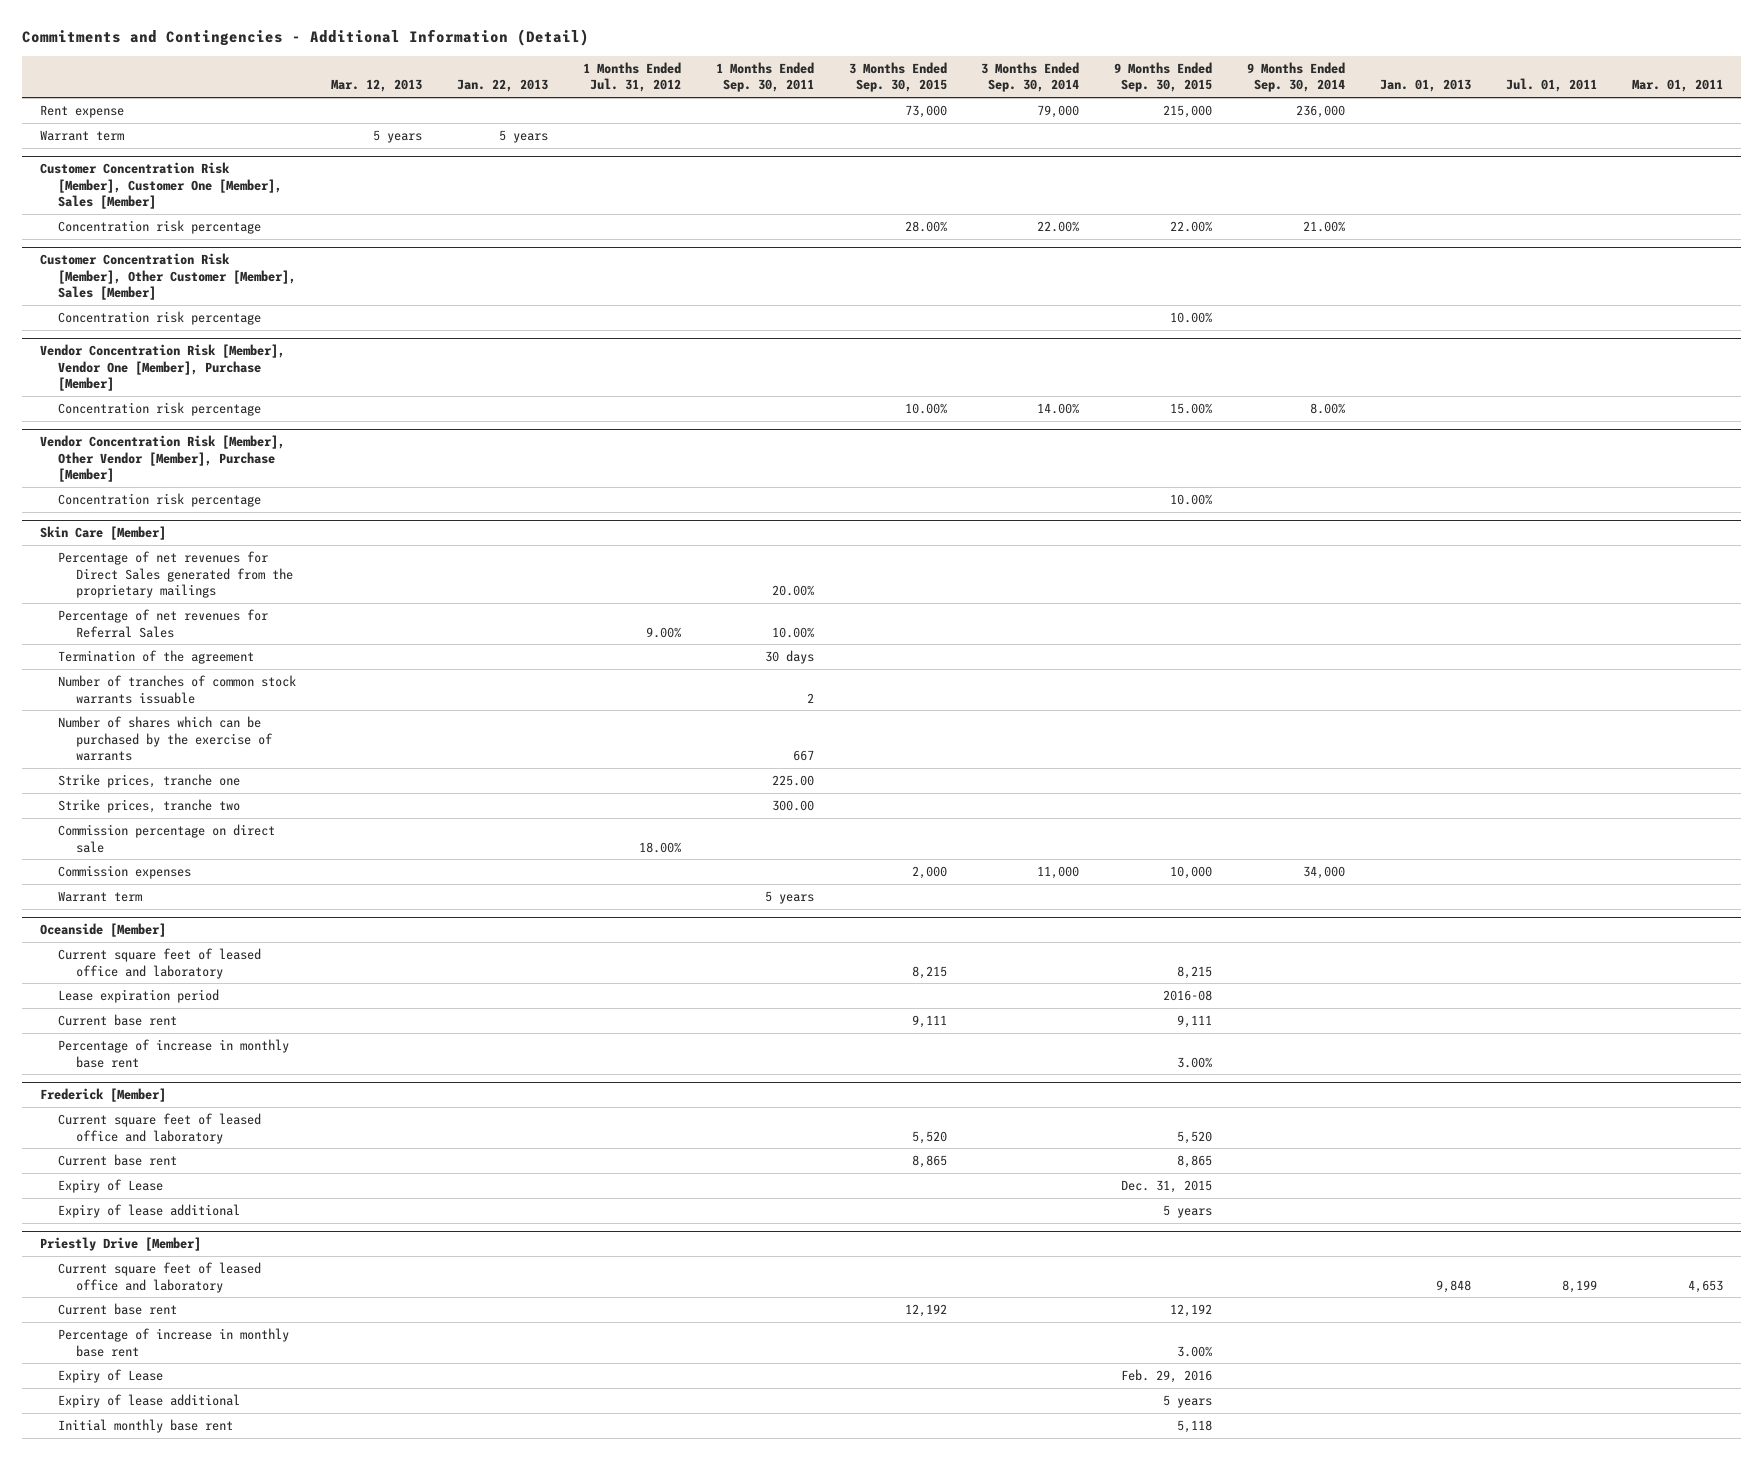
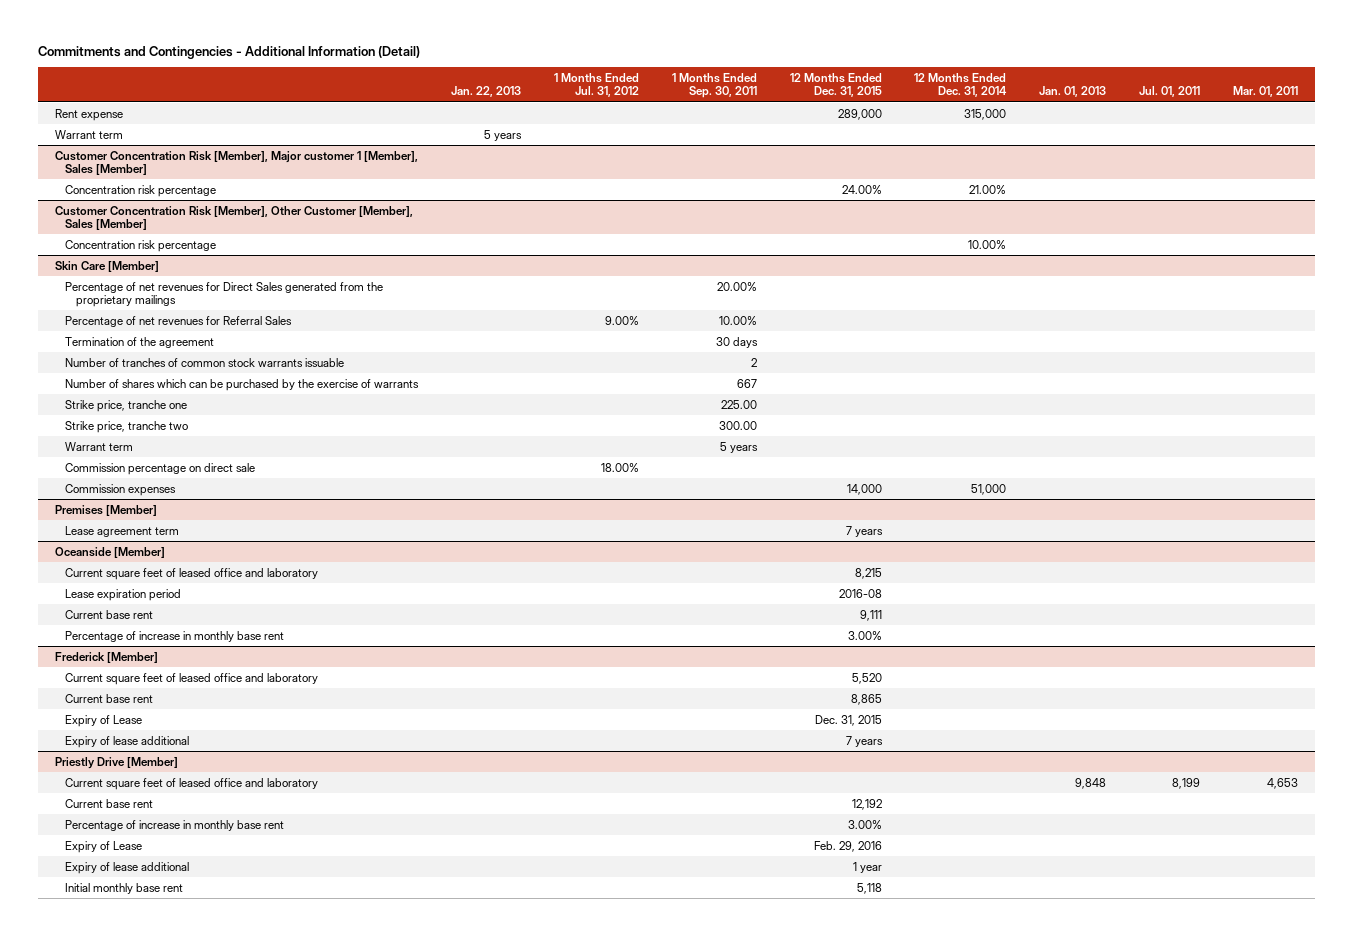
[330,79,422,93] Mar. 12, 2013 -> none
[848,61,947,93] 3 Months Ended Sep. 30, 2015 -> none
[981,61,1080,93] 3 Months Ended Sep. 30, 2014 -> none
[1114,61,1213,93] 9 Months Ended Sep. 30, 2015 -> none
[1247,61,1346,93] 9 Months Ended Sep. 30, 2014 -> none
none -> [789,73,882,98] 12 Months Ended Dec. 31, 2015
none -> [914,73,1008,98] 12 Months Ended Dec. 31, 2014
[39,162,282,210] Customer Concentration Risk [Member], Customer One [Member], Sales [Member] -> [54,150,418,175] Customer Concentration Risk [Member], Major customer 1 [Member], Sales [Member]
[39,344,285,392] Vendor Concentration Risk [Member], Vendor One [Member], Purchase [Member] -> none
[57,402,261,417] Concentration risk percentage -> none
[39,435,285,483] Vendor Concentration Risk [Member], Other Vendor [Member], Purchase [Member] -> none
[57,493,261,508] Concentration risk percentage -> none
[57,774,240,789] Strike prices, tranche one -> [65,399,188,412] Strike price, tranche one
[57,799,240,814] Strike prices, tranche two -> [65,420,189,433] Strike price, tranche two
[57,891,142,903] Warrant term -> [65,441,134,451] Warrant term
none -> [54,504,157,516] Premises [Member]
none -> [65,525,180,537] Lease agreement term

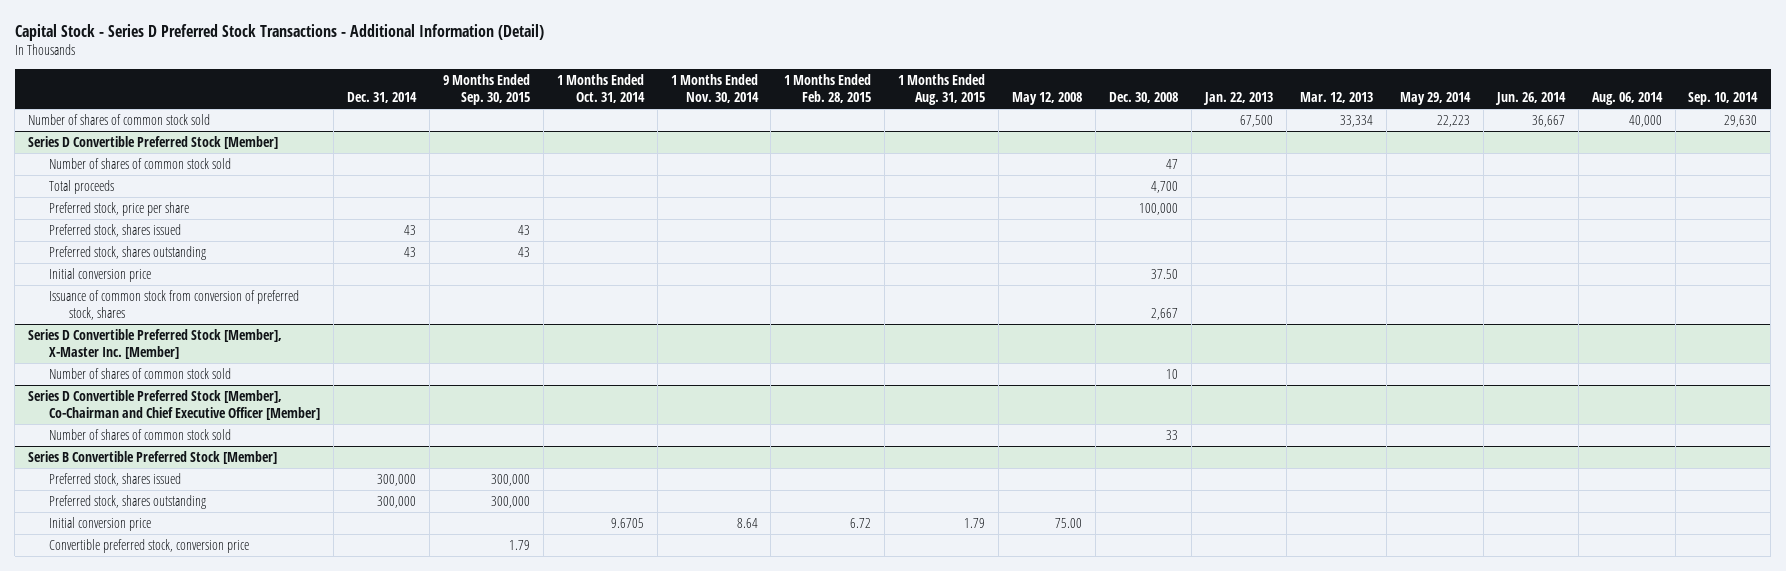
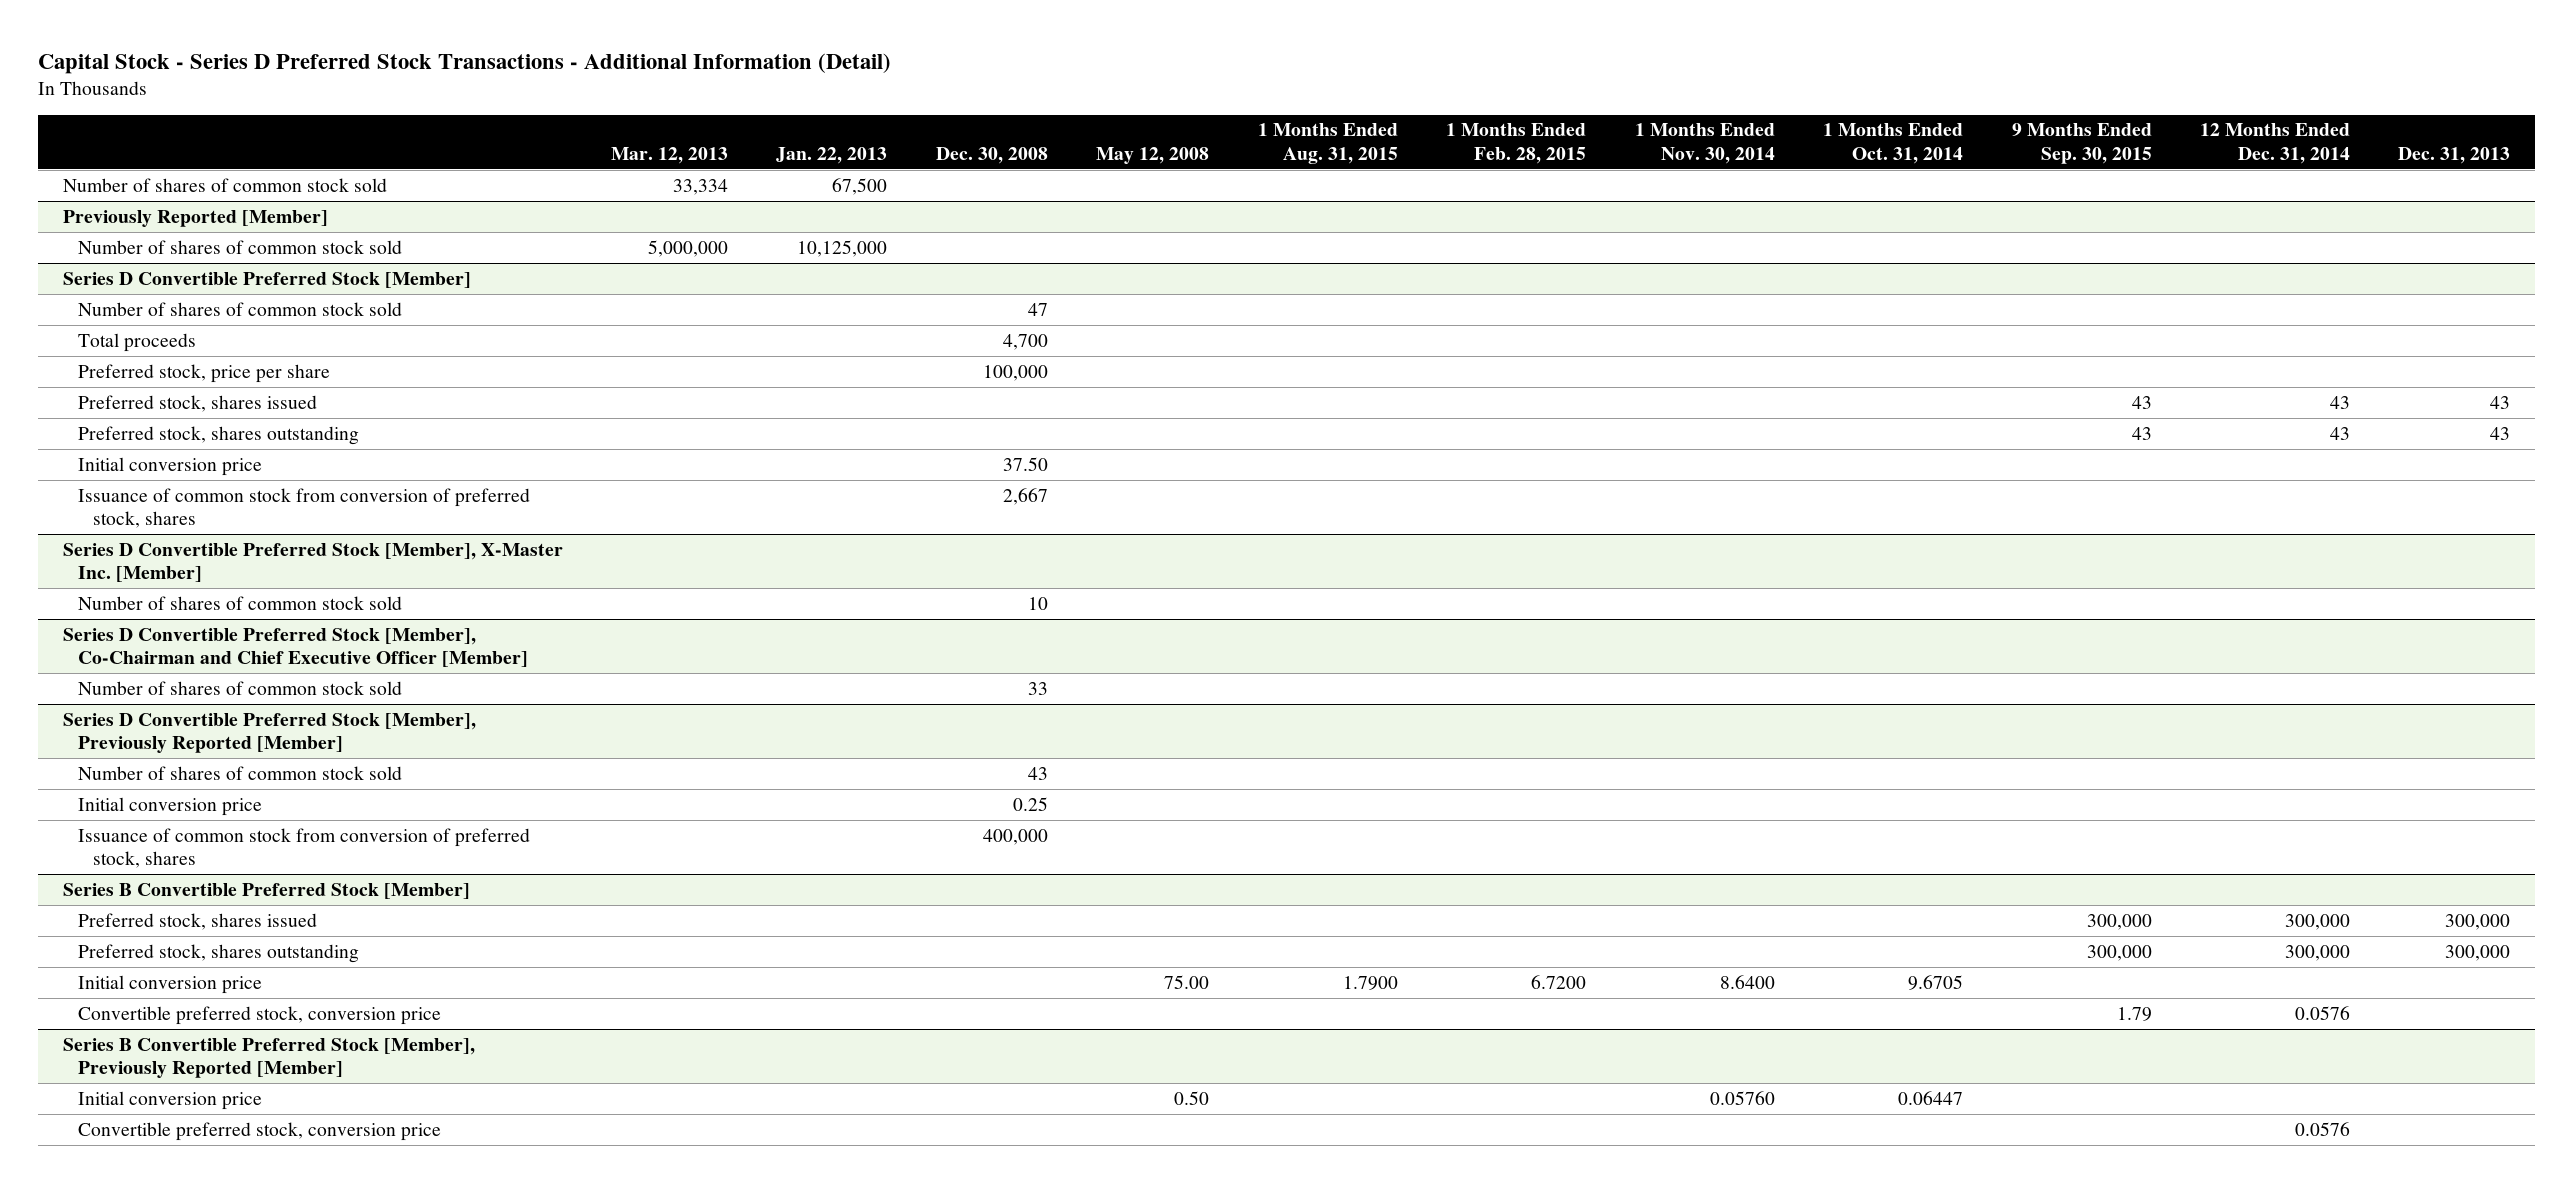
[346,92,417,104] Dec. 31, 2014 -> none
[1399,92,1471,106] May 29, 2014 -> none
[1494,92,1566,106] Jun. 26, 2014 -> none
[1591,92,1663,106] Aug. 06, 2014 -> none
[1688,92,1759,106] Sep. 10, 2014 -> none
none -> [2199,123,2350,164] 12 Months Ended Dec. 31, 2014
none -> [2398,146,2511,164] Dec. 31, 2013
none -> [62,209,328,227] Previously Reported [Member]
none -> [78,239,403,254] Number of shares of common stock sold
none -> [62,712,476,754] Series D Convertible Preferred Stock [Member], Previously Reported [Member]
none -> [78,765,403,780] Number of shares of common stock sold
none -> [78,796,263,816] Initial conversion price
none -> [78,827,531,869] Issuance of common stock from conversion of preferred stock, shares
[736,517,758,528] 8.64 -> [1719,974,1775,989] 8.6400
[850,517,872,528] 6.72 -> [1531,974,1587,989] 6.7200
[964,517,986,528] 1.79 -> [1342,975,1398,990] 1.7900
none -> [62,1037,475,1079] Series B Convertible Preferred Stock [Member], Previously Reported [Member]
none -> [78,1090,263,1110] Initial conversion price
none -> [78,1121,442,1141] Convertible preferred stock, conversion price

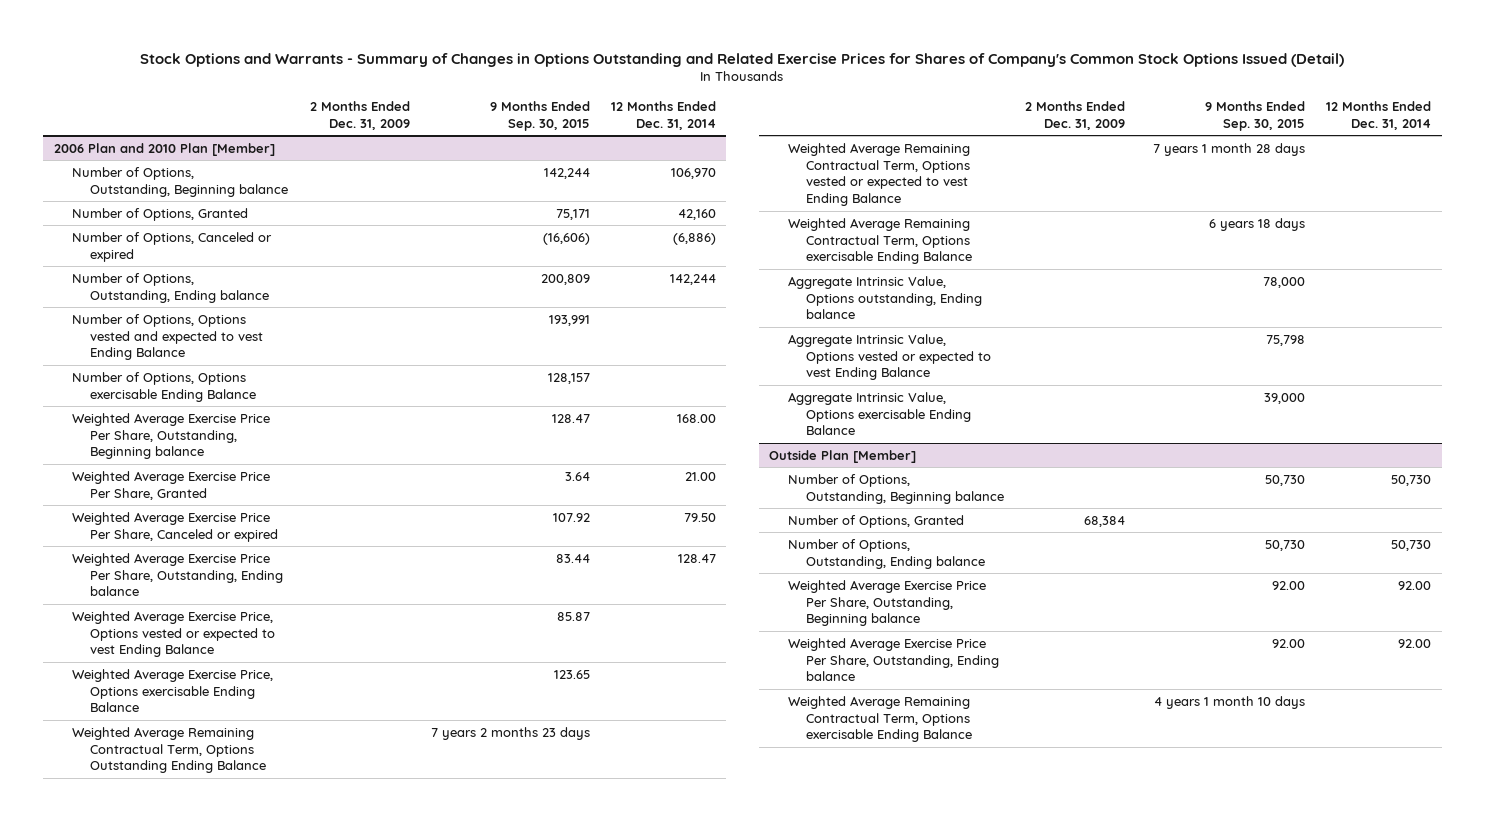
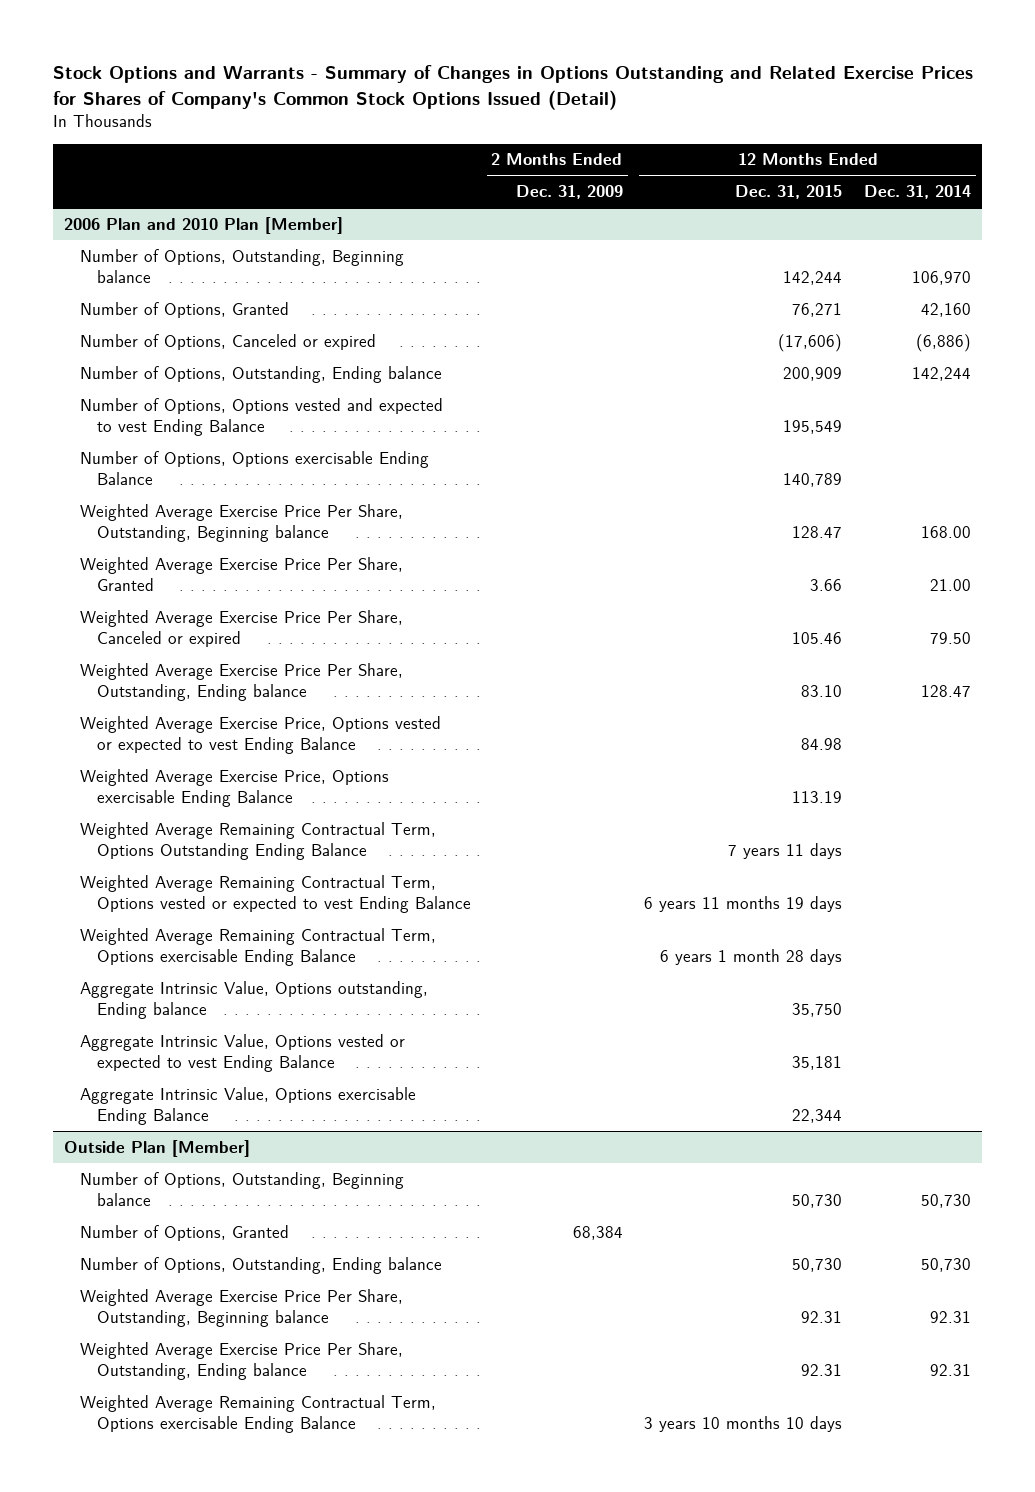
[489,101,590,131] 9 Months Ended Sep. 30, 2015 -> none
none -> [735,185,843,200] Dec. 31, 2015
[1397,580,1431,590] 92.00 -> [929,1310,971,1323] 92.31
[1397,638,1431,648] 92.00 -> [929,1363,971,1376] 92.31

